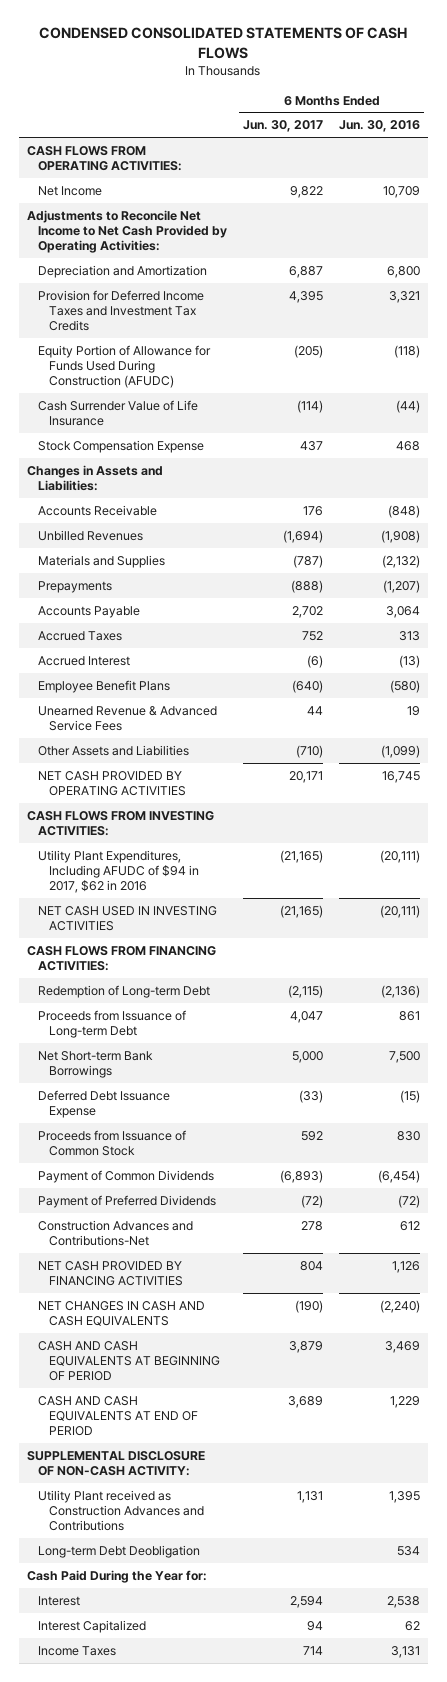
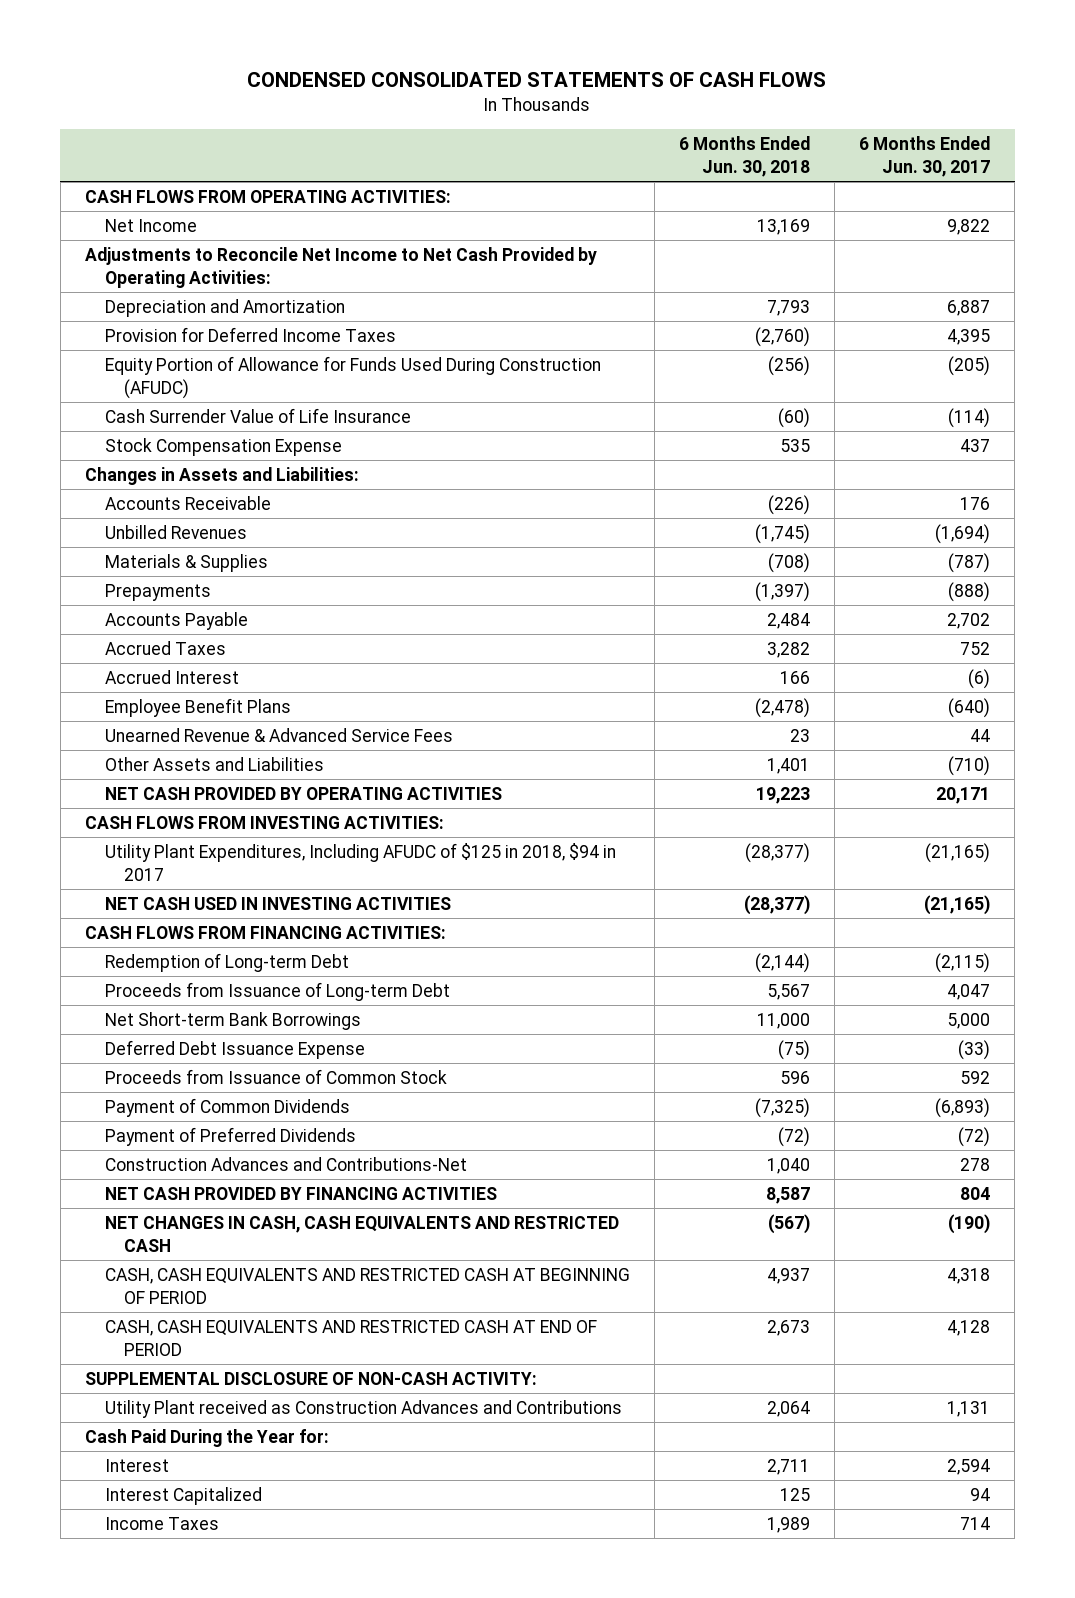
[339,120,421,133] Jun. 30, 2016 -> none
none -> [678,135,810,177] 6 Months Ended Jun. 30, 2018
[38,289,205,332] Provision for Deferred Income Taxes and Investment Tax Credits -> [104,326,396,342] Provision for Deferred Income Taxes
[38,554,166,568] Materials and Supplies -> [104,553,268,572] Materials & Supplies
[38,849,200,894] Utility Plant Expenditures, Including AFUDC of $94 in 2017, $62 in 2016 -> [104,842,616,881] Utility Plant Expenditures, Including AFUDC of $125 in 2018, $94 in 2017
[38,1300,206,1327] NET CHANGES IN CASH AND CASH EQUIVALENTS -> [104,1215,619,1252] NET CHANGES IN CASH, CASH EQUIVALENTS AND RESTRICTED CASH
[38,1340,221,1382] CASH AND CASH EQUIVALENTS AT BEGINNING OF PERIOD -> [104,1267,630,1304] CASH, CASH EQUIVALENTS AND RESTRICTED CASH AT BEGINNING OF PERIOD
[289,1340,324,1353] 3,879 -> [946,1267,990,1284] 4,318
[38,1395,199,1437] CASH AND CASH EQUIVALENTS AT END OF PERIOD -> [104,1319,597,1356] CASH, CASH EQUIVALENTS AND RESTRICTED CASH AT END OF PERIOD
[288,1395,324,1408] 3,689 -> [946,1319,990,1336] 4,128
[38,1544,201,1558] Long-term Debt Deobligation -> none

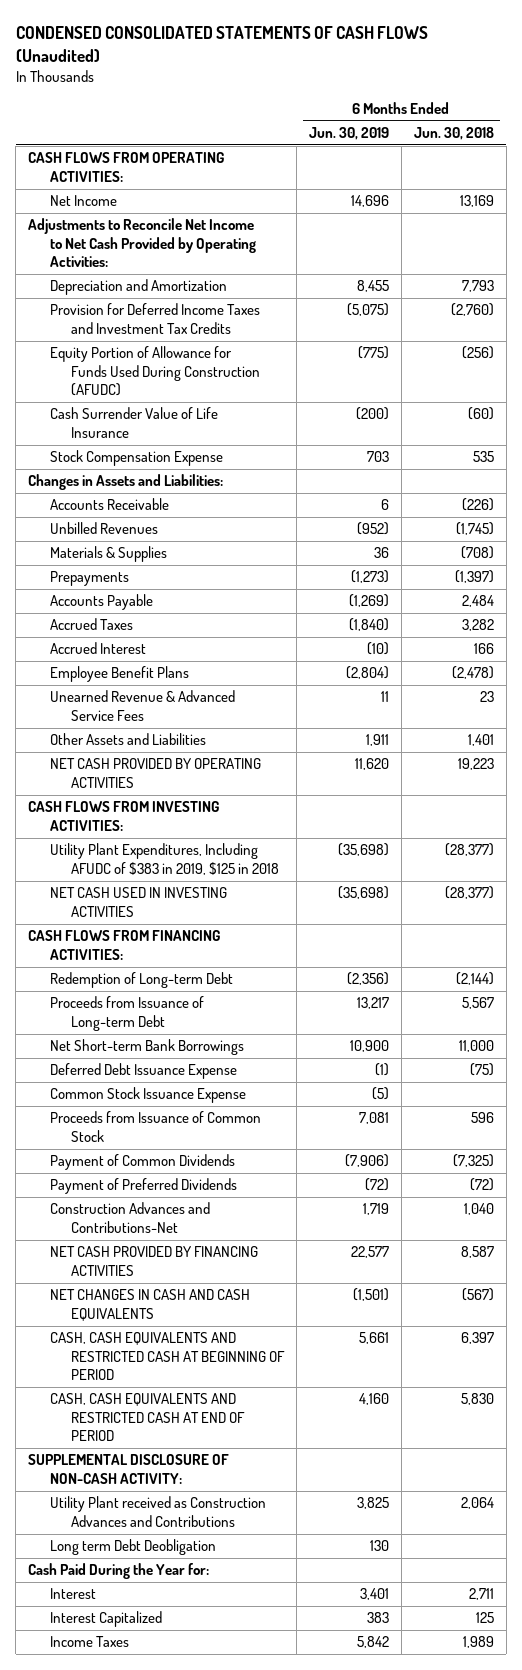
[247,72,827,88] CONDENSED CONSOLIDATED STATEMENTS OF CASH FLOWS -> [15,25,428,62] CONDENSED CONSOLIDATED STATEMENTS OF CASH FLOWS (Unaudited)
[858,135,990,177] 6 Months Ended Jun. 30, 2017 -> none
none -> [308,126,389,140] Jun. 30, 2019
[104,326,396,342] Provision for Deferred Income Taxes -> [49,303,260,334] Provision for Deferred Income Taxes and Investment Tax Credits
[104,842,616,881] Utility Plant Expenditures, Including AFUDC of $125 in 2018, $94 in 2017 -> [49,843,279,875] Utility Plant Expenditures, Including AFUDC of $383 in 2019, $125 in 2018
none -> [49,1087,246,1104] Common Stock Issuance Expense
[104,1215,619,1252] NET CHANGES IN CASH, CASH EQUIVALENTS AND RESTRICTED CASH -> [49,1289,250,1321] NET CHANGES IN CASH AND CASH EQUIVALENTS
[766,1267,810,1284] 4,937 -> [460,1332,494,1345] 6,397
[766,1319,810,1336] 2,673 -> [460,1393,494,1406] 5,830
none -> [49,1539,216,1556] Long term Debt Deobligation

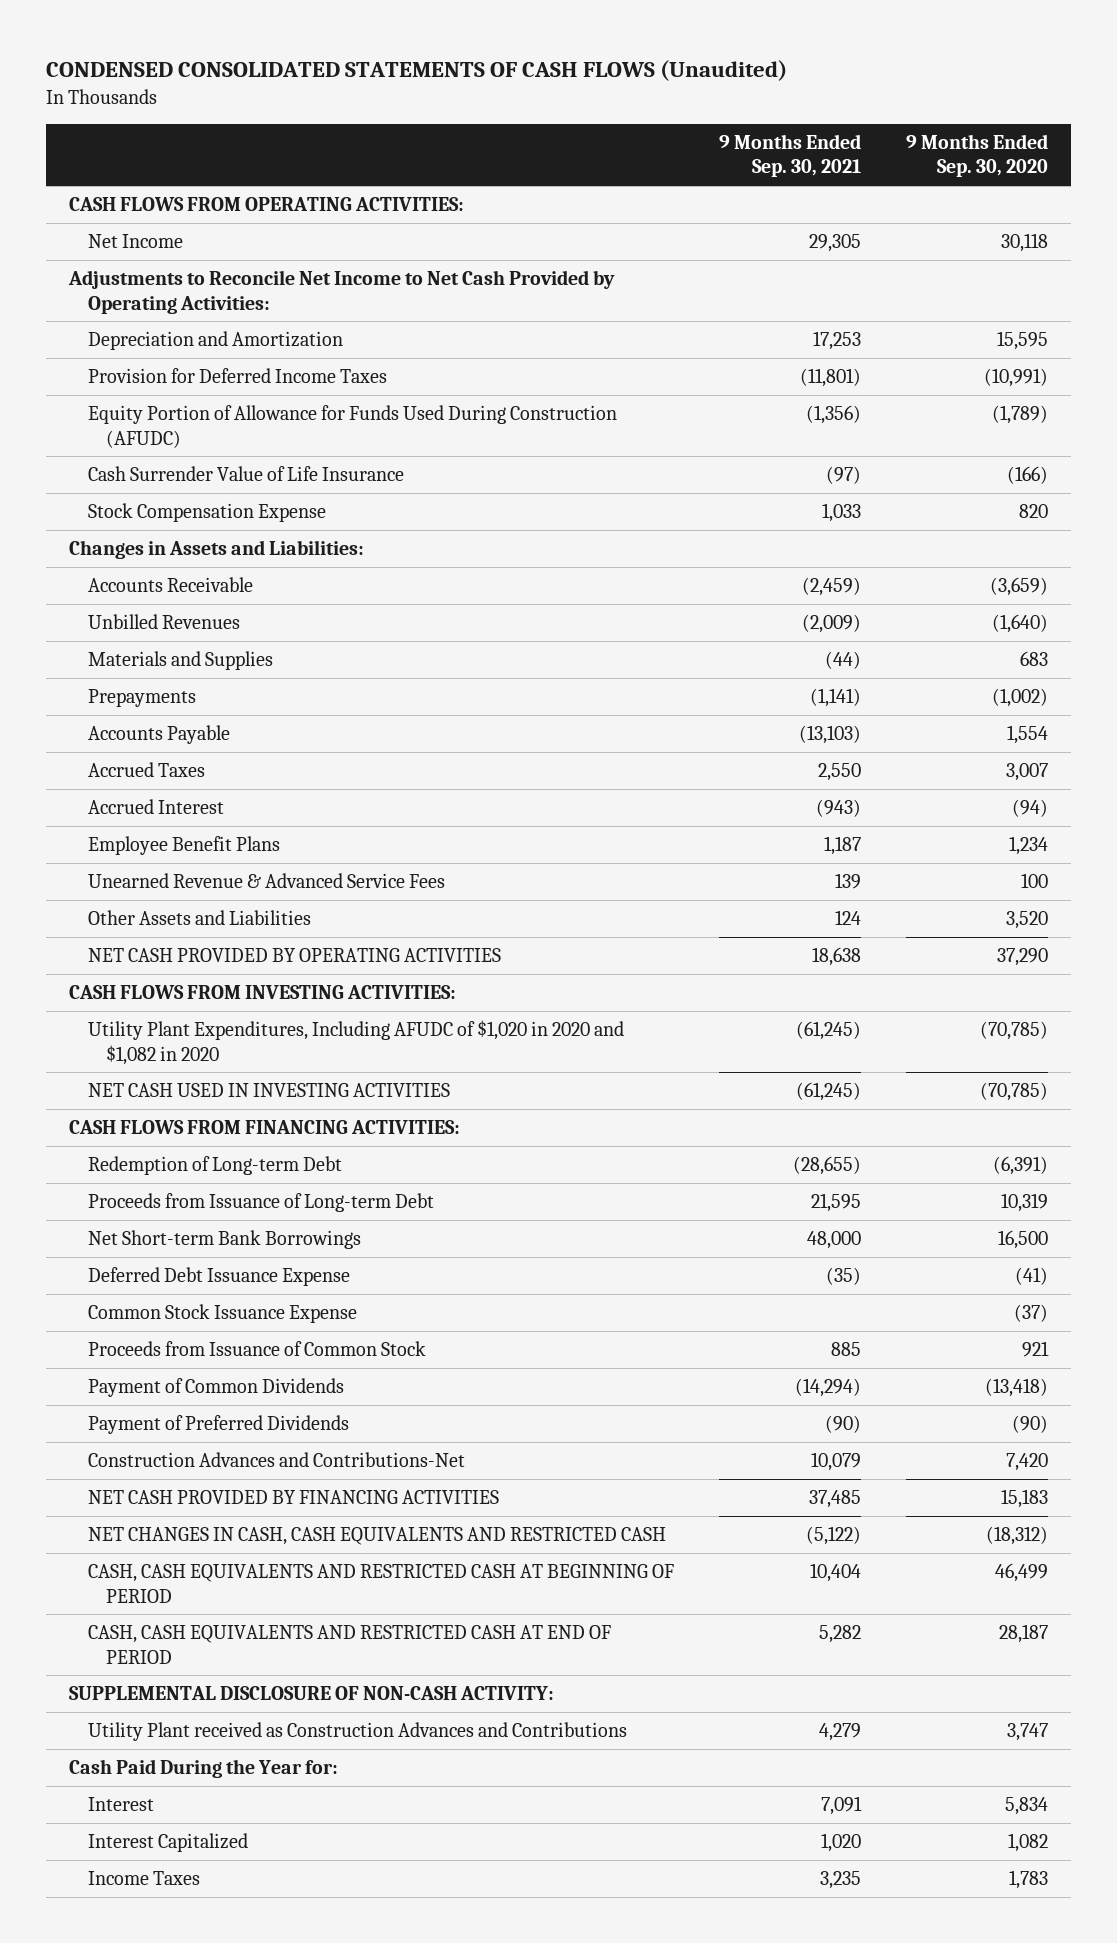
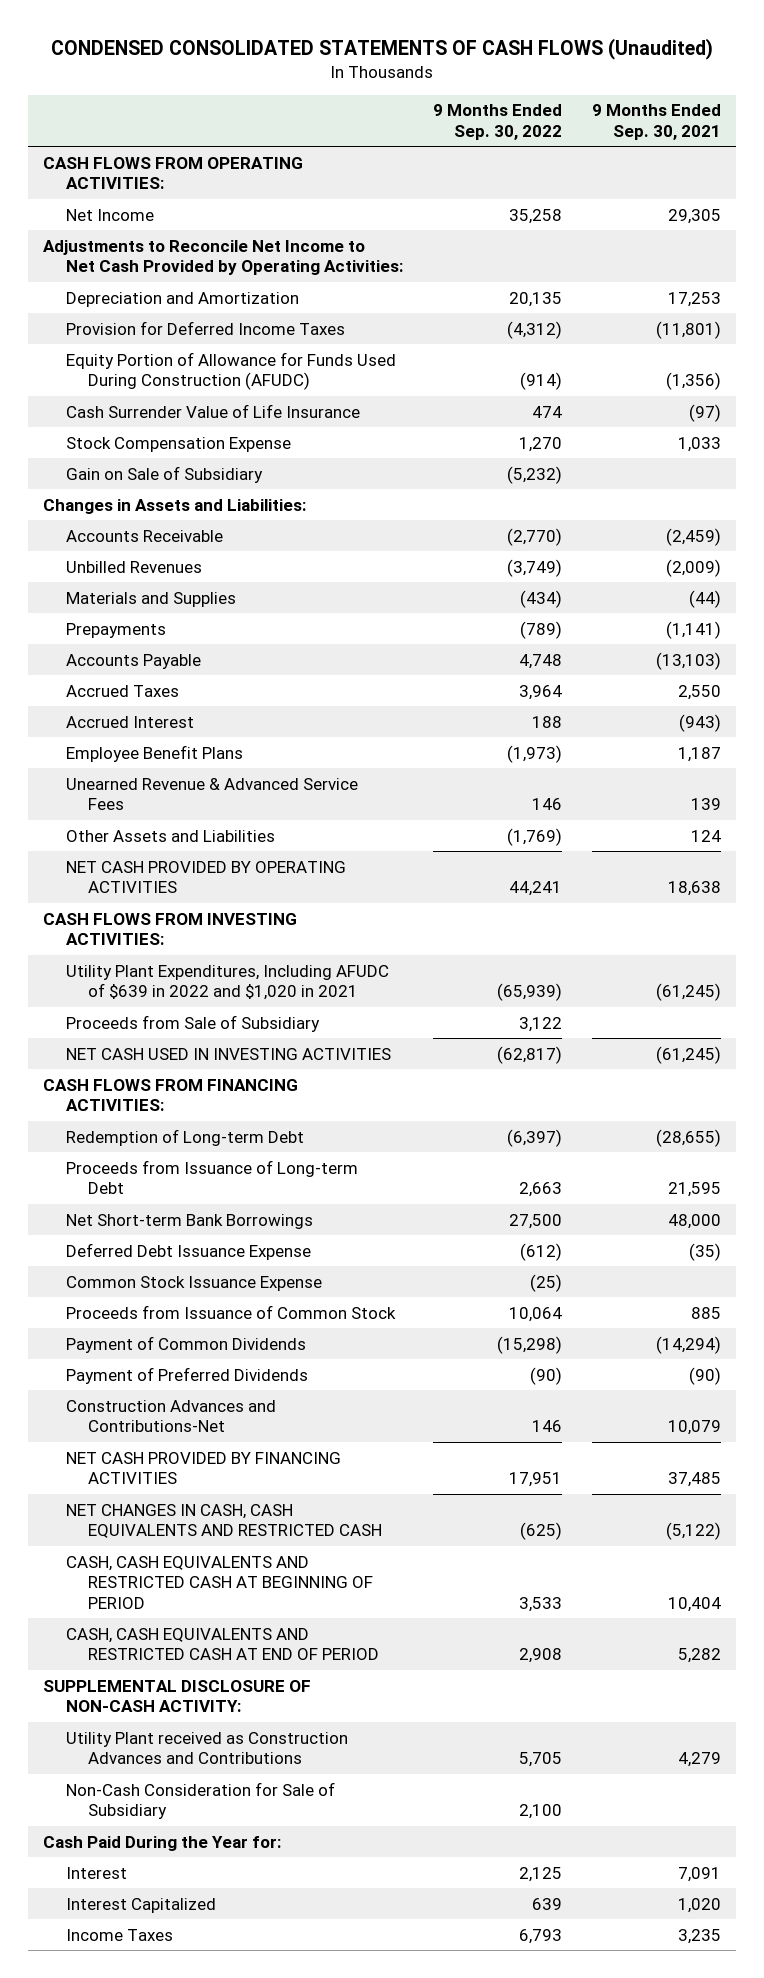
[906,134,1049,178] 9 Months Ended Sep. 30, 2020 -> none
none -> [432,104,562,140] 9 Months Ended Sep. 30, 2022
none -> [65,465,263,483] Gain on Sale of Subsidiary
[87,1020,624,1065] Utility Plant Expenditures, Including AFUDC of $1,020 in 2020 and $1,082 in 2020 -> [65,964,389,1001] Utility Plant Expenditures, Including AFUDC of $639 in 2022 and $1,020 in 2021
none -> [65,1014,320,1032] Proceeds from Sale of Subsidiary
none -> [65,1781,335,1820] Non-Cash Consideration for Sale of Subsidiary

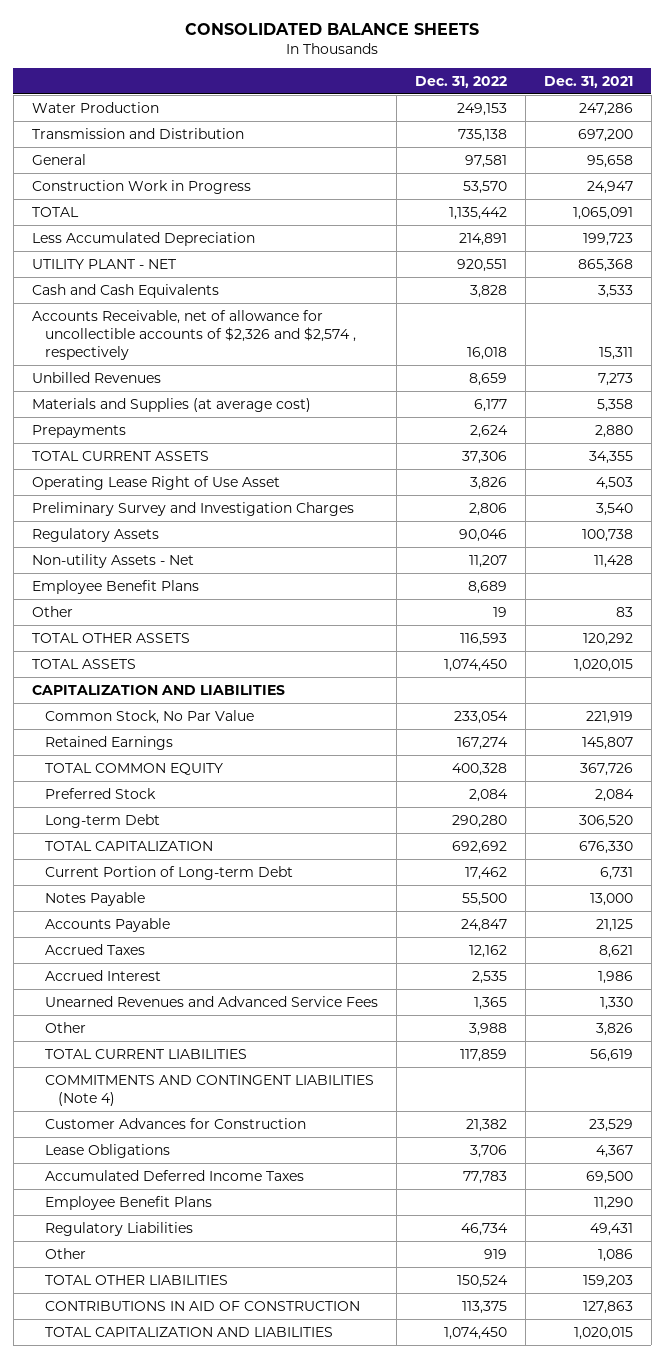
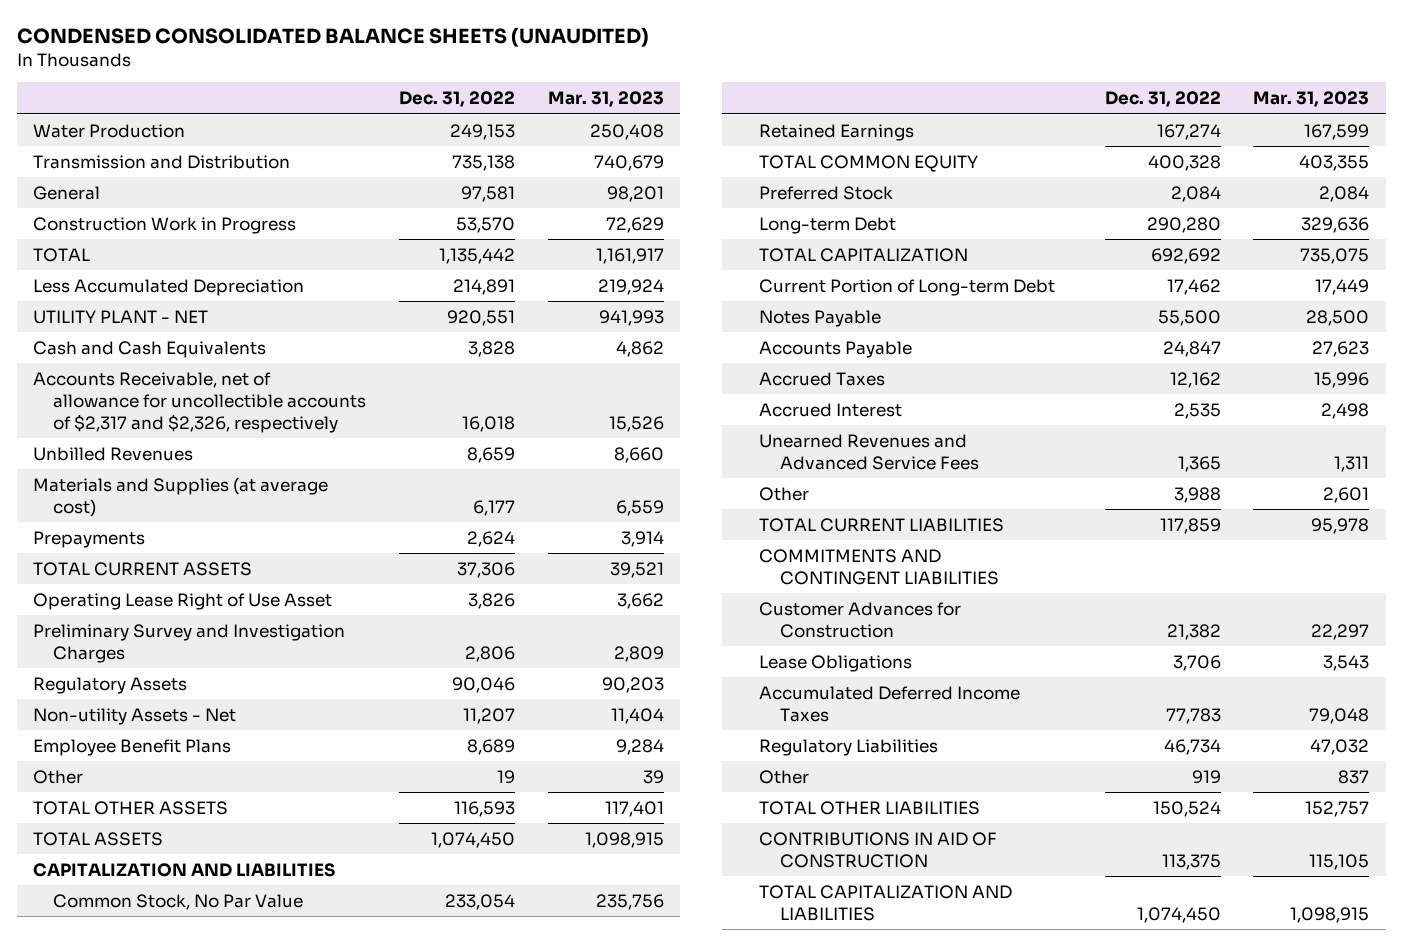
[185,22,480,35] CONSOLIDATED BALANCE SHEETS -> [16,26,649,47] CONDENSED CONSOLIDATED BALANCE SHEETS (UNAUDITED)
[543,75,633,88] Dec. 31, 2021 -> none
none -> [547,91,664,108] Mar. 31, 2023
[31,309,356,360] Accounts Receivable, net of allowance for uncollectible accounts of $2,326 and $2,574 , respectively -> [32,371,367,433] Accounts Receivable, net of allowance for uncollectible accounts of $2,317 and $2,326, respectively
[44,1074,374,1106] COMMITMENTS AND CONTINGENT LIABILITIES (Note 4) -> [759,548,999,585] COMMITMENTS AND CONTINGENT LIABILITIES
[44,1195,212,1210] Employee Benefit Plans -> none

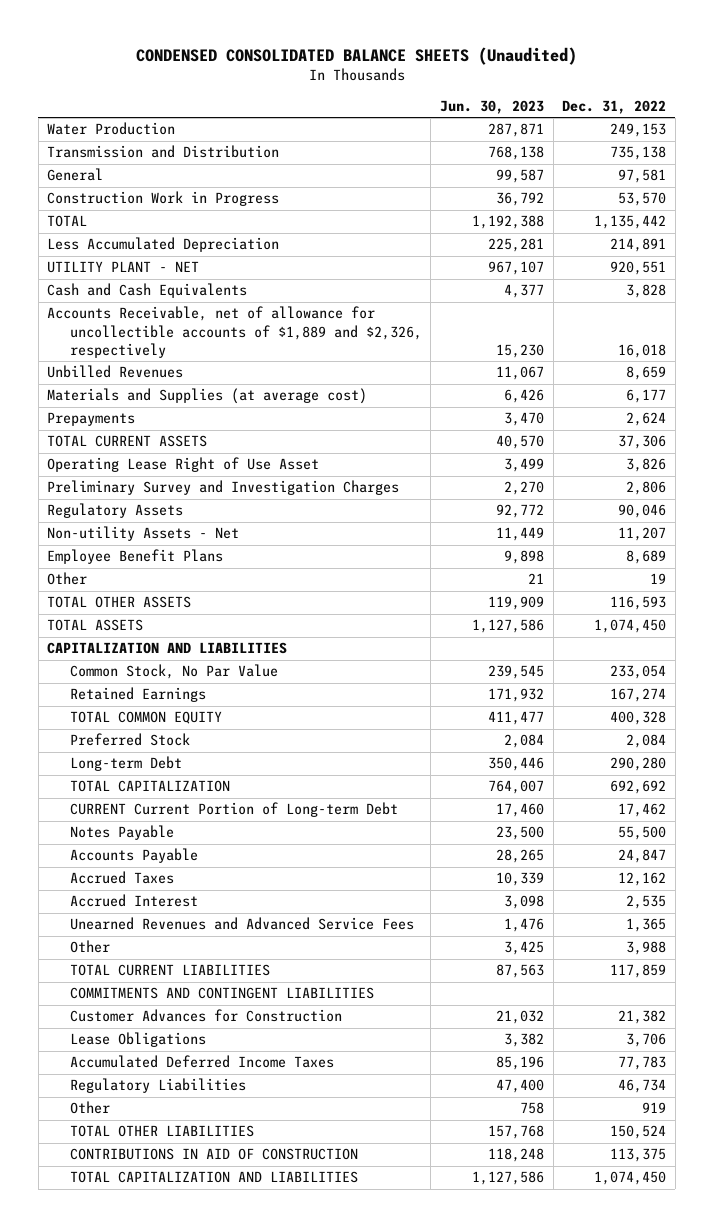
[16,26,649,47] CONDENSED CONSOLIDATED BALANCE SHEETS (UNAUDITED) -> [135,46,577,65] CONDENSED CONSOLIDATED BALANCE SHEETS (Unaudited)
[547,91,664,108] Mar. 31, 2023 -> none
none -> [440,99,545,114] Jun. 30, 2023
[32,371,367,433] Accounts Receivable, net of allowance for uncollectible accounts of $2,317 and $2,326, respectively -> [47,306,422,358] Accounts Receivable, net of allowance for uncollectible accounts of $1,889 and $2,326, respectively
[759,278,1056,296] Current Portion of Long-term Debt -> [69,802,398,818] CURRENT Current Portion of Long-term Debt

